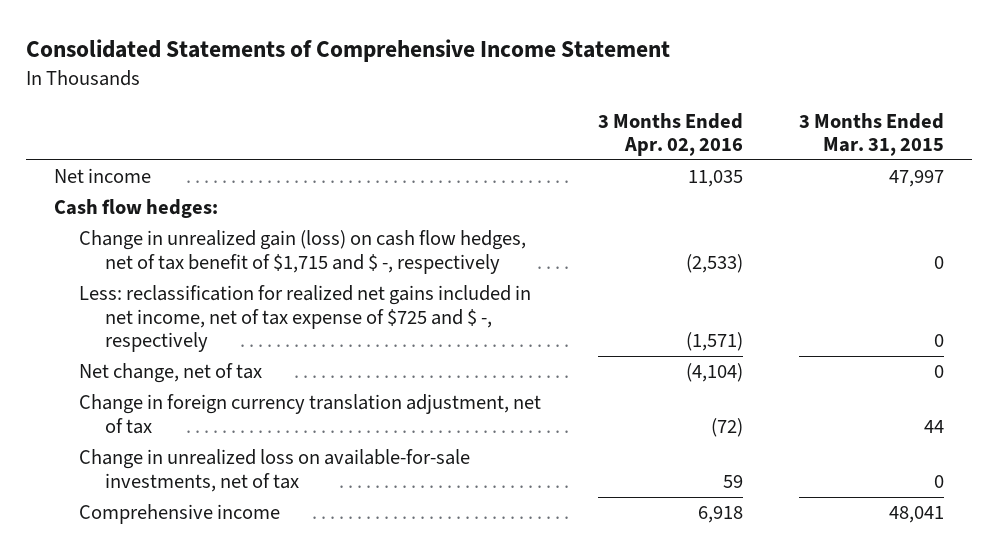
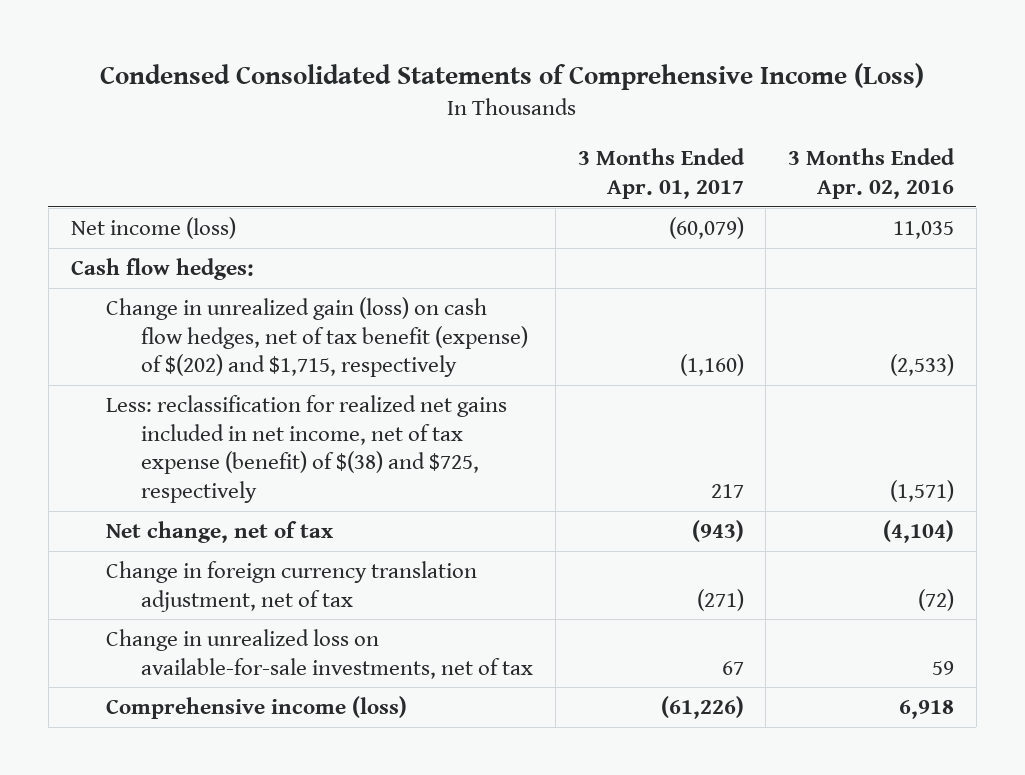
[25,39,670,63] Consolidated Statements of Comprehensive Income Statement -> [100,63,925,91] Condensed Consolidated Statements of Comprehensive Income (Loss)
[799,112,945,156] 3 Months Ended Mar. 31, 2015 -> none
none -> [577,148,745,200] 3 Months Ended Apr. 01, 2017
[53,168,151,184] Net income -> [70,216,236,239] Net income (loss)
[79,230,527,274] Change in unrealized gain (loss) on cash flow hedges, net of tax benefit of $1,715 and $ -, respectively -> [105,296,529,378] Change in unrealized gain (loss) on cash flow hedges, net of tax benefit (expense) of $(202) and $1,715, respectively
[79,285,532,353] Less: reclassification for realized net gains included in net income, net of tax expense of $725 and $ -, respectively -> [105,394,507,504] Less: reclassification for realized net gains included in net income, net of tax expense (benefit) of $(38) and $725, respectively
[79,504,281,525] Comprehensive income -> [105,695,407,719] Comprehensive income (loss)

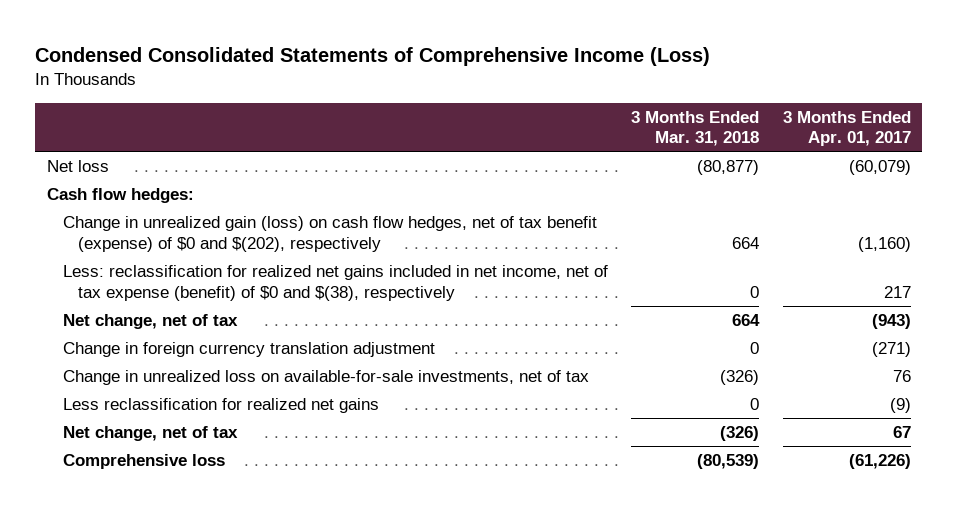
[788,148,956,200] 3 Months Ended Apr. 02, 2016 -> none
none -> [631,110,760,147] 3 Months Ended Mar. 31, 2018
[70,216,236,239] Net income (loss) -> [47,160,110,173] Net loss
[105,296,529,378] Change in unrealized gain (loss) on cash flow hedges, net of tax benefit (expense) of $(202) and $1,715, respectively -> [62,216,597,252] Change in unrealized gain (loss) on cash flow hedges, net of tax benefit (expense) of $0 and $(202), respectively
[105,394,507,504] Less: reclassification for realized net gains included in net income, net of tax expense (benefit) of $(38) and $725, respectively -> [62,265,608,301] Less: reclassification for realized net gains included in net income, net of tax expense (benefit) of $0 and $(38), respectively
[105,560,477,612] Change in foreign currency translation adjustment, net of tax -> [62,342,435,358] Change in foreign currency translation adjustment
[721,660,744,675] 67 -> [892,370,911,383] 76
none -> [62,398,379,414] Less reclassification for realized net gains
none -> [62,426,238,442] Net change, net of tax
[105,695,407,719] Comprehensive income (loss) -> [62,454,225,470] Comprehensive loss

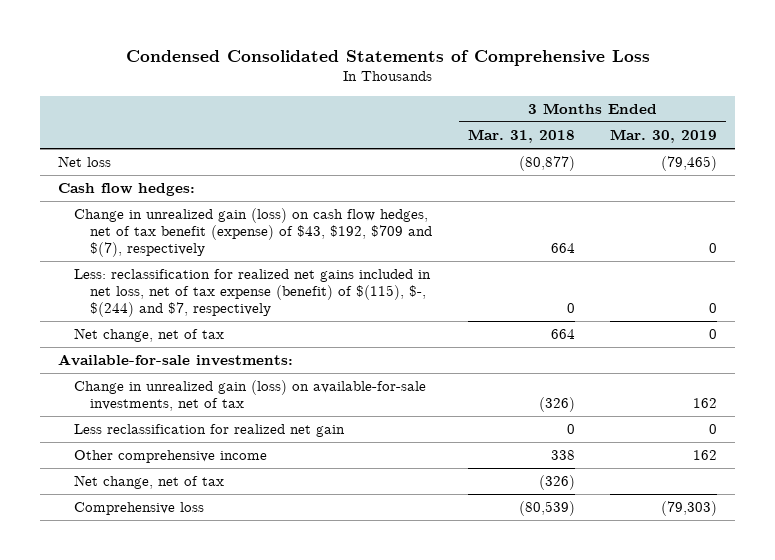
[35,47,711,67] Condensed Consolidated Statements of Comprehensive Income (Loss) -> [125,50,650,67] Condensed Consolidated Statements of Comprehensive Loss
[782,110,911,147] 3 Months Ended Apr. 01, 2017 -> none
none -> [610,128,718,143] Mar. 30, 2019
[62,216,597,252] Change in unrealized gain (loss) on cash flow hedges, net of tax benefit (expense) of $0 and $(202), respectively -> [73,208,432,257] Change in unrealized gain (loss) on cash flow hedges, net of tax benefit (expense) of $43, $192, $709 and $(7), respectively
[62,265,608,301] Less: reclassification for realized net gains included in net income, net of tax expense (benefit) of $0 and $(38), respectively -> [73,269,431,317] Less: reclassification for realized net gains included in net loss, net of tax expense (benefit) of $(115), $-, $(244) and $7, respectively
[62,342,435,358] Change in foreign currency translation adjustment -> none
none -> [57,354,293,367] Available-for-sale investments:
[62,370,589,386] Change in unrealized loss on available-for-sale investments, net of tax -> [73,380,426,411] Change in unrealized gain (loss) on available-for-sale investments, net of tax
[62,398,379,414] Less reclassification for realized net gains -> [73,424,345,438] Less reclassification for realized net gain
none -> [73,450,267,464] Other comprehensive income

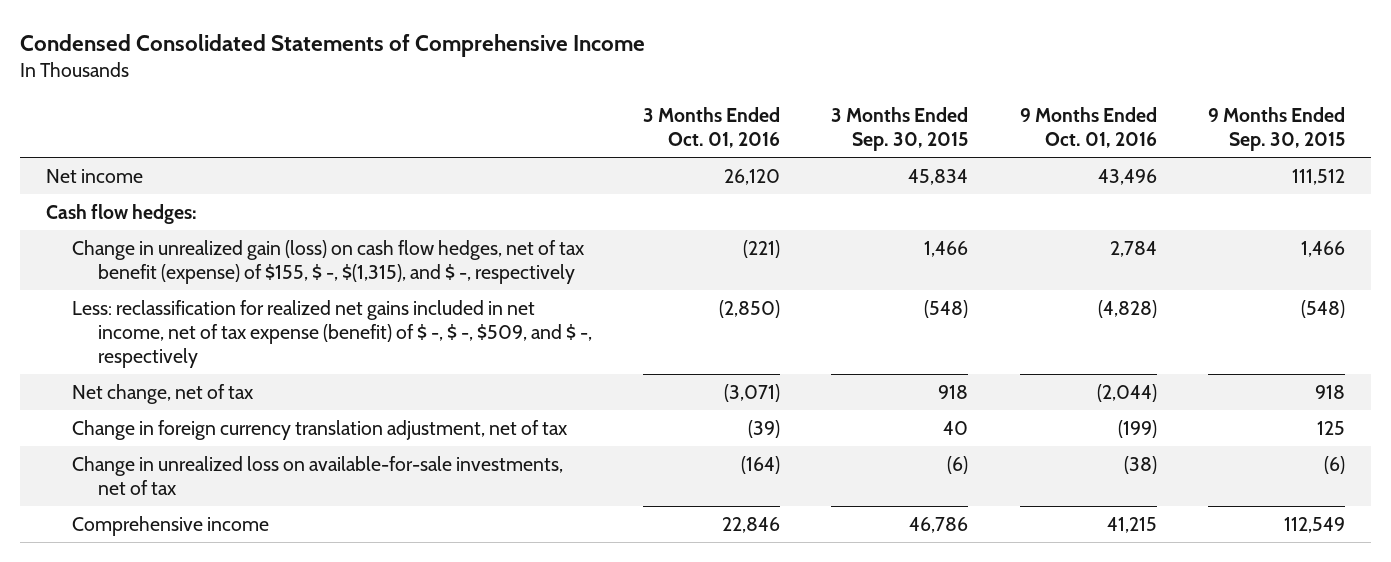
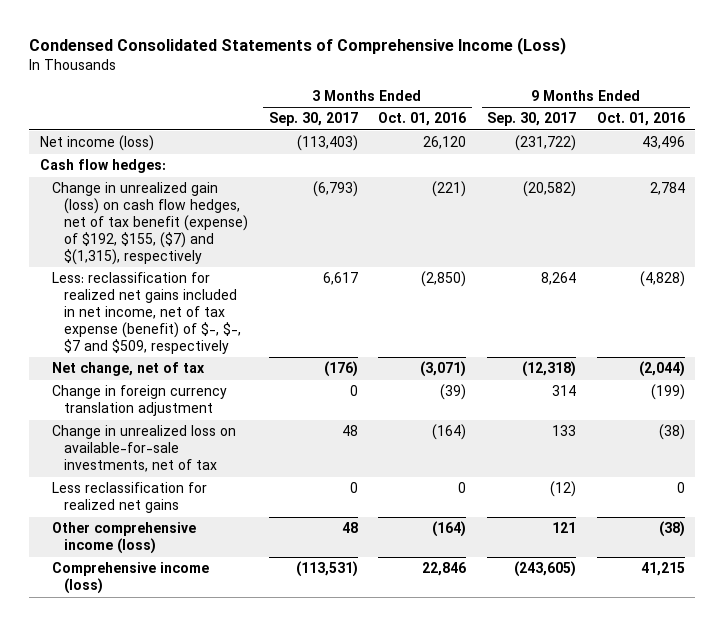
[20,33,646,57] Condensed Consolidated Statements of Comprehensive Income -> [29,37,567,56] Condensed Consolidated Statements of Comprehensive Income (Loss)
[831,107,969,152] 3 Months Ended Sep. 30, 2015 -> none
[1207,107,1345,152] 9 Months Ended Sep. 30, 2015 -> none
none -> [268,112,358,127] Sep. 30, 2017
none -> [487,112,577,127] Sep. 30, 2017
[45,168,143,183] Net income -> [39,135,154,152] Net income (loss)
[71,239,585,284] Change in unrealized gain (loss) on cash flow hedges, net of tax benefit (expense) of $155, $ -, $(1,315), and $ -, respectively -> [51,182,248,266] Change in unrealized gain (loss) on cash flow hedges, net of tax benefit (expense) of $192, $155, ($7) and $(1,315), respectively
[71,299,592,368] Less: reclassification for realized net gains included in net income, net of tax expense (benefit) of $ -, $ -, $509, and $ -, respectively -> [51,272,241,355] Less: reclassification for realized net gains included in net income, net of tax expense (benefit) of $-, $-, $7 and $509, respectively
[71,419,568,440] Change in foreign currency translation adjustment, net of tax -> [51,385,227,417] Change in foreign currency translation adjustment
none -> [51,482,207,514] Less reclassification for realized net gains
none -> [51,522,196,555] Other comprehensive income (loss)
[71,515,269,536] Comprehensive income -> [51,562,209,595] Comprehensive income (loss)

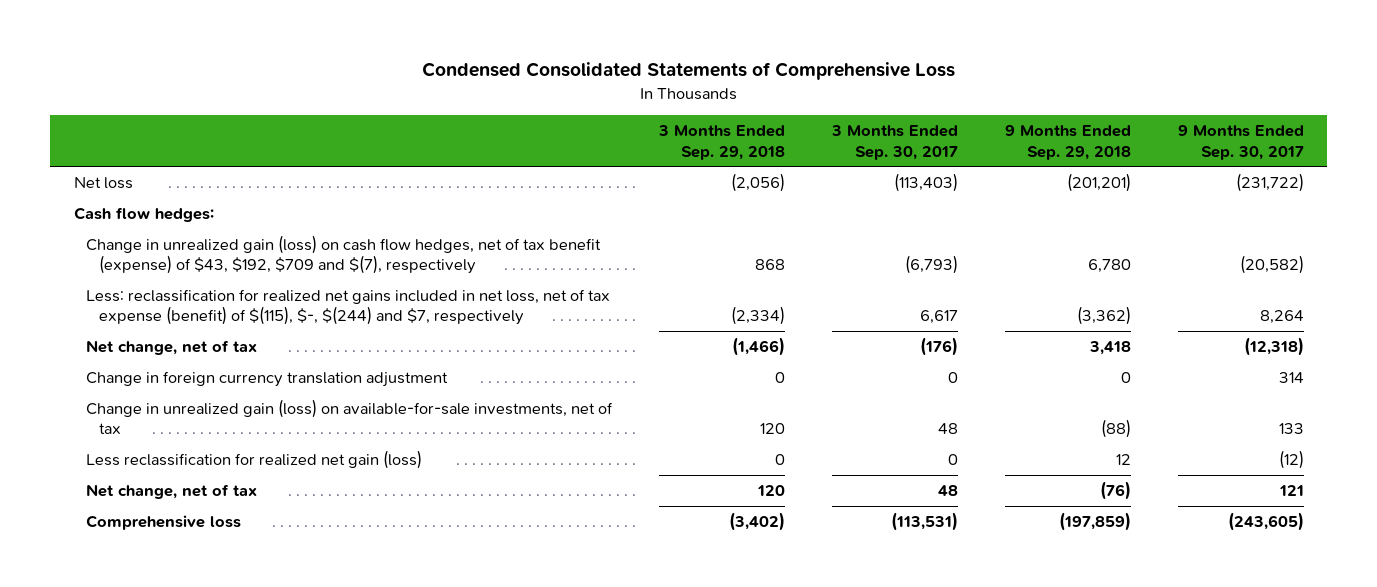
[29,37,567,56] Condensed Consolidated Statements of Comprehensive Income (Loss) -> [421,62,955,81] Condensed Consolidated Statements of Comprehensive Loss
[378,112,467,127] Oct. 01, 2016 -> none
[597,112,686,127] Oct. 01, 2016 -> none
none -> [658,125,786,160] 3 Months Ended Sep. 29, 2018
none -> [1004,125,1131,160] 9 Months Ended Sep. 29, 2018
[39,135,154,152] Net income (loss) -> [73,176,133,189] Net loss
[51,182,248,266] Change in unrealized gain (loss) on cash flow hedges, net of tax benefit (expense) of $192, $155, ($7) and $(1,315), respectively -> [86,234,602,275] Change in unrealized gain (loss) on cash flow hedges, net of tax benefit (expense) of $43, $192, $709 and $(7), respectively
[51,272,241,355] Less: reclassification for realized net gains included in net income, net of tax expense (benefit) of $-, $-, $7 and $509, respectively -> [86,288,611,326] Less: reclassification for realized net gains included in net loss, net of tax expense (benefit) of $(115), $-, $(244) and $7, respectively
[51,425,236,473] Change in unrealized loss on available-for-sale investments, net of tax -> [86,398,614,435] Change in unrealized gain (loss) on available-for-sale investments, net of tax
[51,482,207,514] Less reclassification for realized net gains -> [86,449,423,469] Less reclassification for realized net gain (loss)
[51,522,196,555] Other comprehensive income (loss) -> [86,483,258,499] Net change, net of tax
[51,562,209,595] Comprehensive income (loss) -> [86,514,242,530] Comprehensive loss

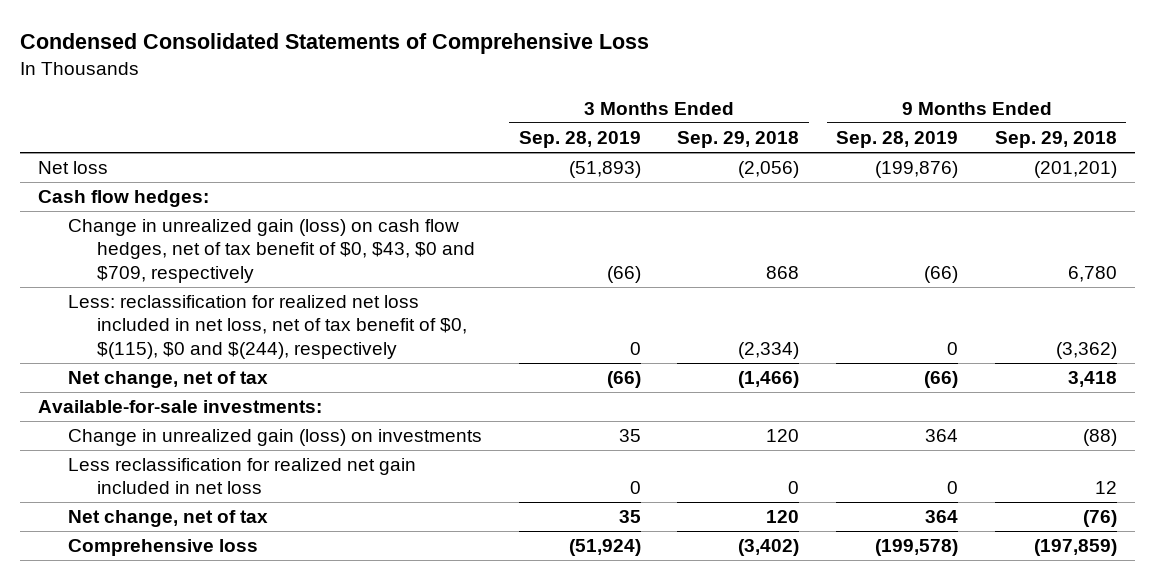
[830,125,958,160] 3 Months Ended Sep. 30, 2017 -> none
[1177,125,1304,160] 9 Months Ended Sep. 30, 2017 -> none
none -> [518,130,641,148] Sep. 28, 2019
none -> [836,130,959,148] Sep. 28, 2019
[86,234,602,275] Change in unrealized gain (loss) on cash flow hedges, net of tax benefit (expense) of $43, $192, $709 and $(7), respectively -> [67,219,476,283] Change in unrealized gain (loss) on cash flow hedges, net of tax benefit of $0, $43, $0 and $709, respectively
[86,288,611,326] Less: reclassification for realized net gains included in net loss, net of tax expense (benefit) of $(115), $-, $(244) and $7, respectively -> [67,295,468,359] Less: reclassification for realized net loss included in net loss, net of tax benefit of $0, $(115), $0 and $(244), respectively
[86,370,449,387] Change in foreign currency translation adjustment -> none
none -> [38,400,323,414] Available-for-sale investments:
[86,398,614,435] Change in unrealized gain (loss) on available-for-sale investments, net of tax -> [67,429,482,447] Change in unrealized gain (loss) on investments
[86,449,423,469] Less reclassification for realized net gain (loss) -> [67,458,416,495] Less reclassification for realized net gain included in net loss

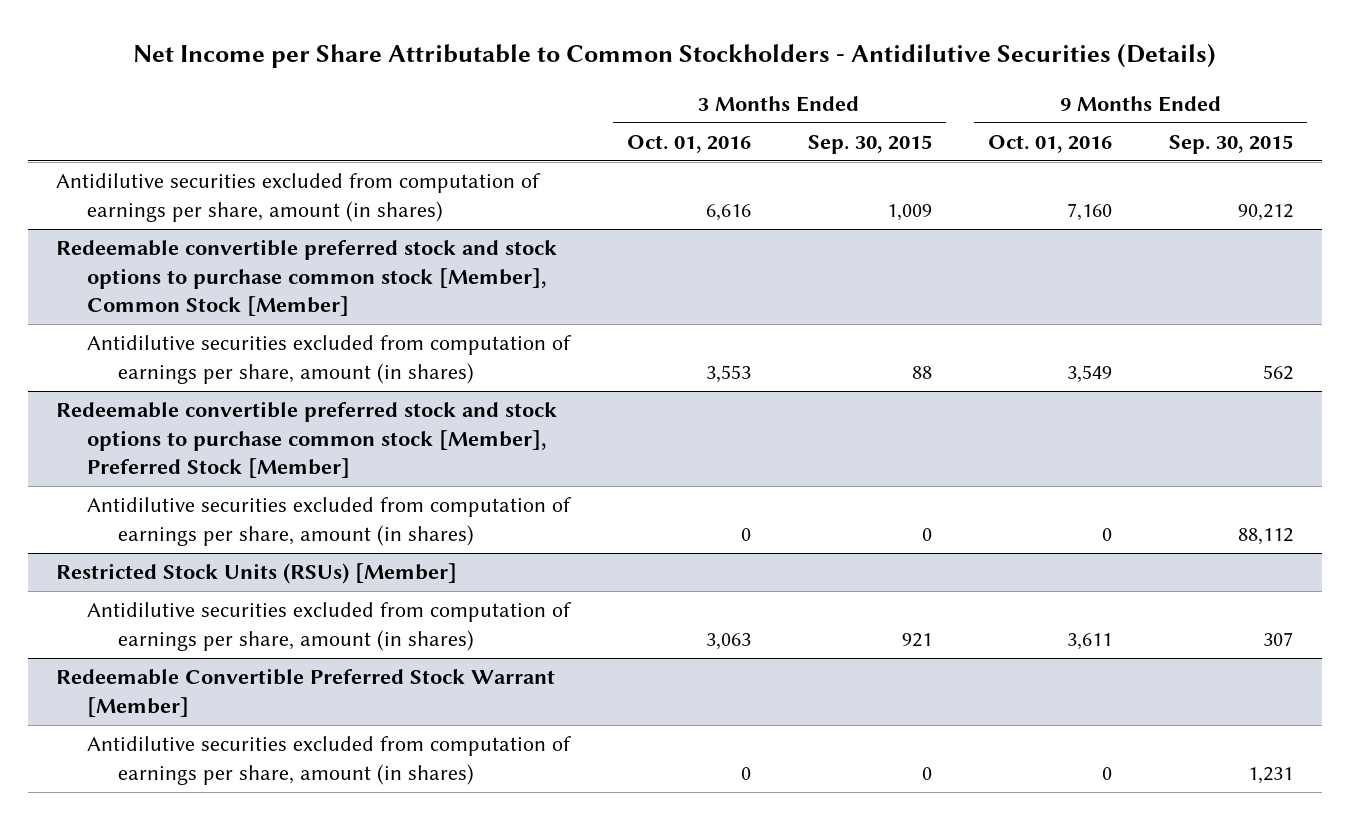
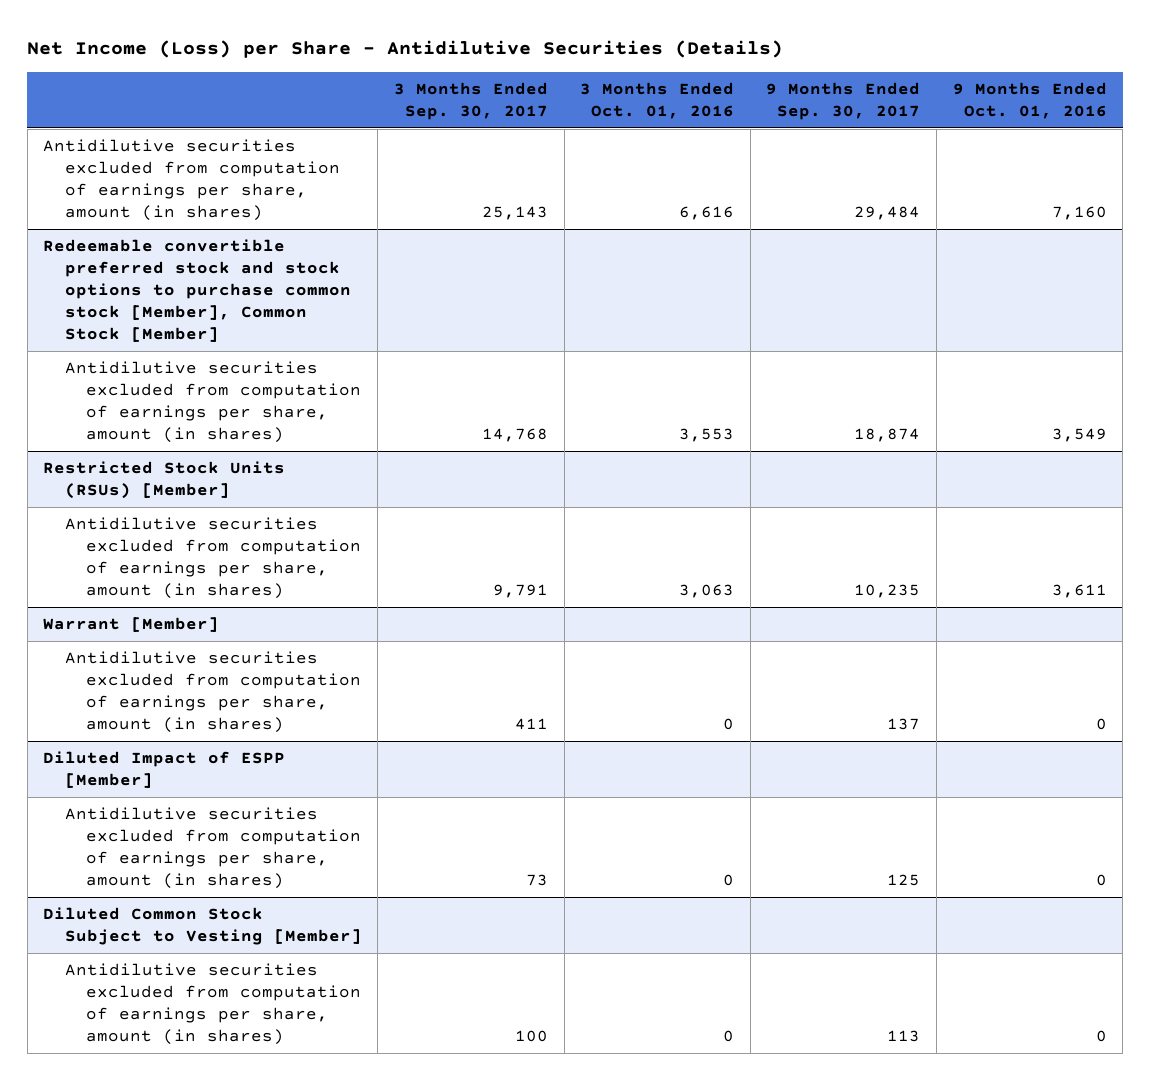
[132,43,1216,69] Net Income per Share Attributable to Common Stockholders - Antidilutive Securities (Details) -> [27,40,784,59] Net Income (Loss) per Share - Antidilutive Securities (Details)
[807,134,932,154] Sep. 30, 2015 -> none
[1169,134,1294,154] Sep. 30, 2015 -> none
none -> [393,81,548,120] 3 Months Ended Sep. 30, 2017
none -> [766,81,921,120] 9 Months Ended Sep. 30, 2017
[56,401,558,479] Redeemable convertible preferred stock and stock options to purchase common stock [Member], Preferred Stock [Member] -> none
[87,497,572,546] Antidilutive securities excluded from computation of earnings per share, amount (in shares) -> none
[56,668,556,717] Redeemable Convertible Preferred Stock Warrant [Member] -> [43,617,220,633] Warrant [Member]
none -> [43,751,286,789] Diluted Impact of ESPP [Member]
none -> [64,807,362,889] Antidilutive securities excluded from computation of earnings per share, amount (in shares)
none -> [43,907,362,946] Diluted Common Stock Subject to Vesting [Member]
none -> [64,963,362,1045] Antidilutive securities excluded from computation of earnings per share, amount (in shares)

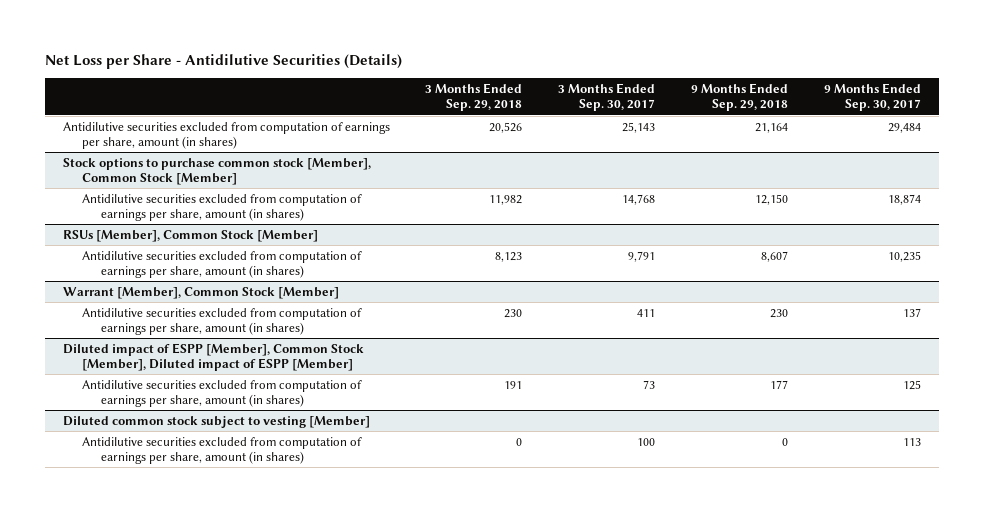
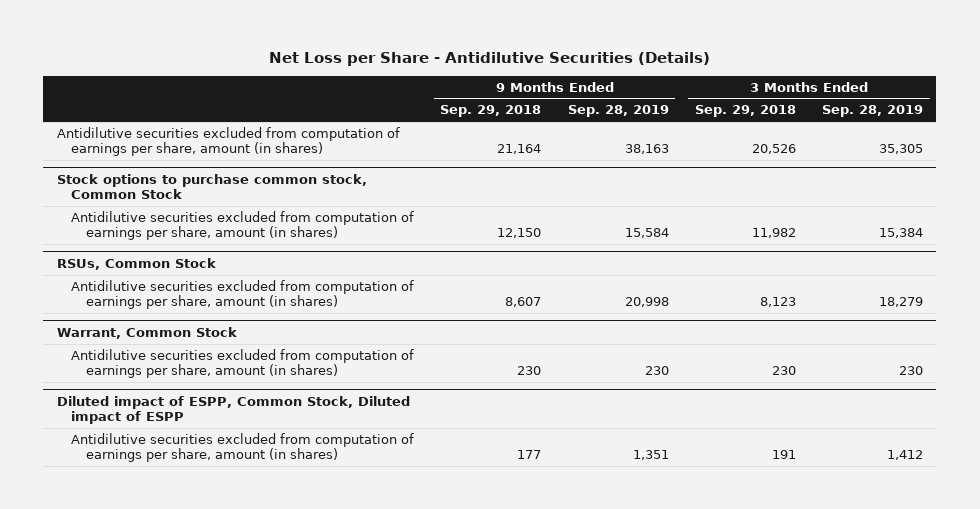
[558,83,656,112] 3 Months Ended Sep. 30, 2017 -> none
[823,83,921,112] 9 Months Ended Sep. 30, 2017 -> none
none -> [567,105,669,118] Sep. 28, 2019
none -> [822,105,924,118] Sep. 28, 2019
[62,157,371,186] Stock options to purchase common stock [Member], Common Stock [Member] -> [56,173,367,200] Stock options to purchase common stock, Common Stock
[62,229,318,242] RSUs [Member], Common Stock [Member] -> [56,257,216,270] RSUs, Common Stock
[62,286,339,299] Warrant [Member], Common Stock [Member] -> [56,326,237,339] Warrant, Common Stock
[62,342,364,372] Diluted impact of ESPP [Member], Common Stock [Member], Diluted impact of ESPP [Member] -> [56,395,410,425] Diluted impact of ESPP, Common Stock, Diluted impact of ESPP
[62,415,370,428] Diluted common stock subject to vesting [Member] -> none
[81,436,362,465] Antidilutive securities excluded from computation of earnings per share, amount (in shares) -> none

